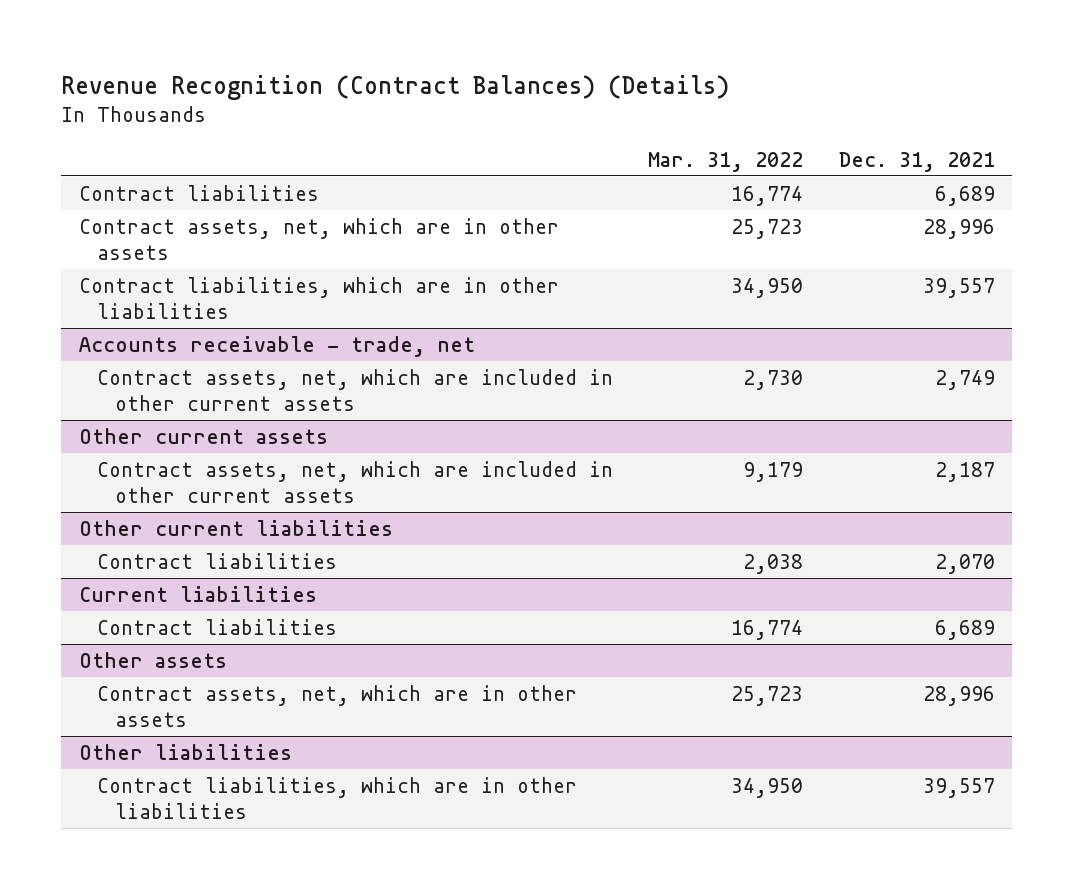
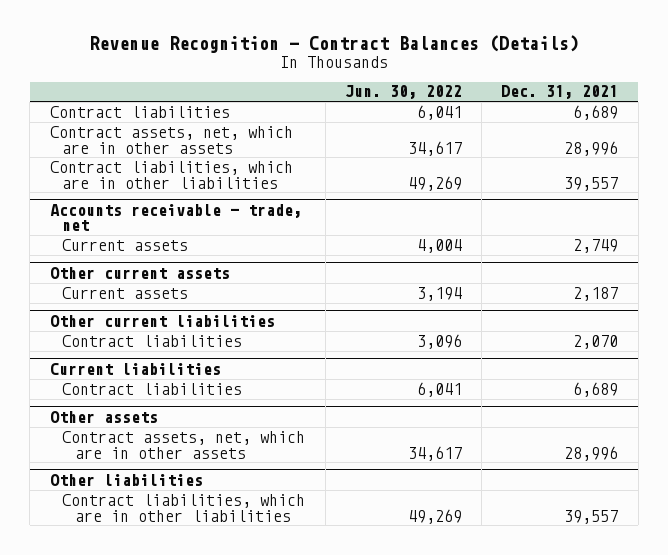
[61,74,730,100] Revenue Recognition (Contract Balances) (Details) -> [88,35,579,54] Revenue Recognition - Contract Balances (Details)
[648,151,804,172] Mar. 31, 2022 -> none
none -> [344,85,462,100] Jun. 30, 2022
[96,368,613,411] Contract assets, net, which are included in other current assets -> [62,238,189,251] Current assets
[96,460,613,503] Contract assets, net, which are included in other current assets -> [62,286,189,299] Current assets

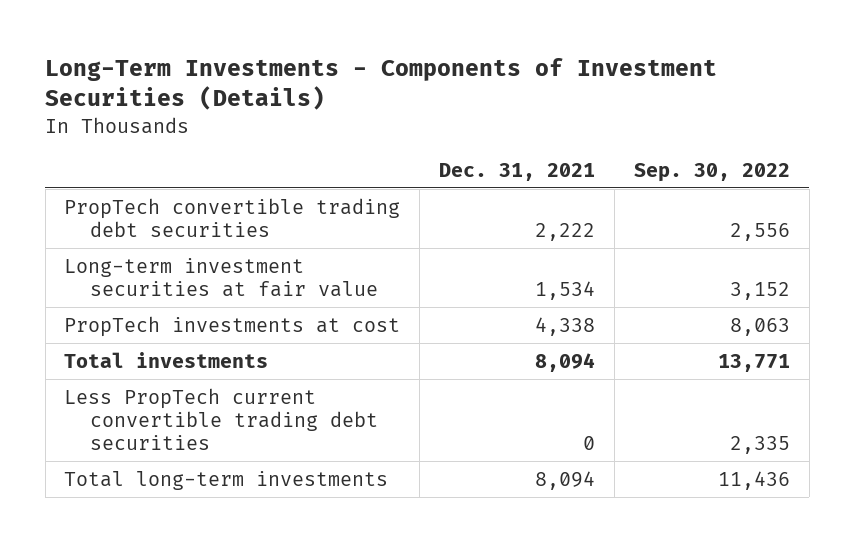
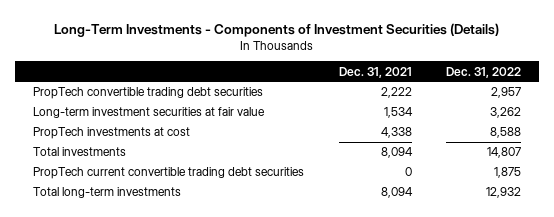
[633,162,790,182] Sep. 30, 2022 -> none
none -> [446,66,522,78] Dec. 31, 2022
[64,387,379,451] Less PropTech current convertible trading debt securities -> [32,167,304,180] PropTech current convertible trading debt securities

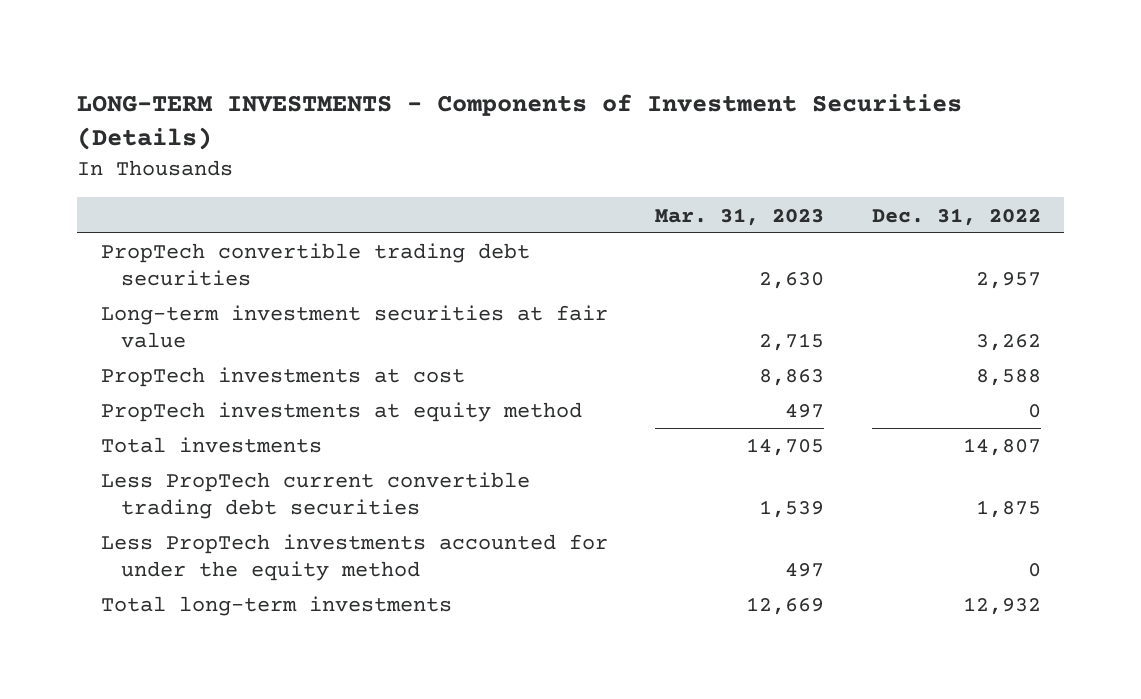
[54,22,500,37] Long-Term Investments - Components of Investment Securities (Details) -> [76,94,962,151] LONG-TERM INVESTMENTS - Components of Investment Securities (Details)
[338,66,412,78] Dec. 31, 2021 -> none
none -> [655,207,825,226] Mar. 31, 2023
none -> [100,402,582,423] PropTech investments at equity method
[32,167,304,180] PropTech current convertible trading debt securities -> [100,472,530,519] Less PropTech current convertible trading debt securities
none -> [100,534,608,581] Less PropTech investments accounted for under the equity method

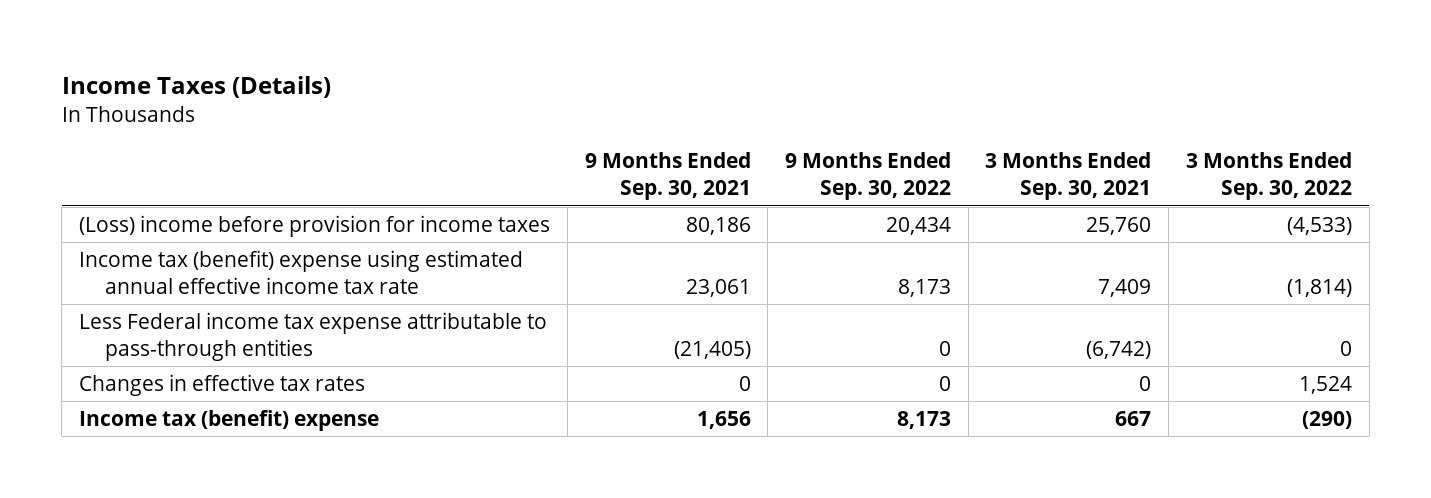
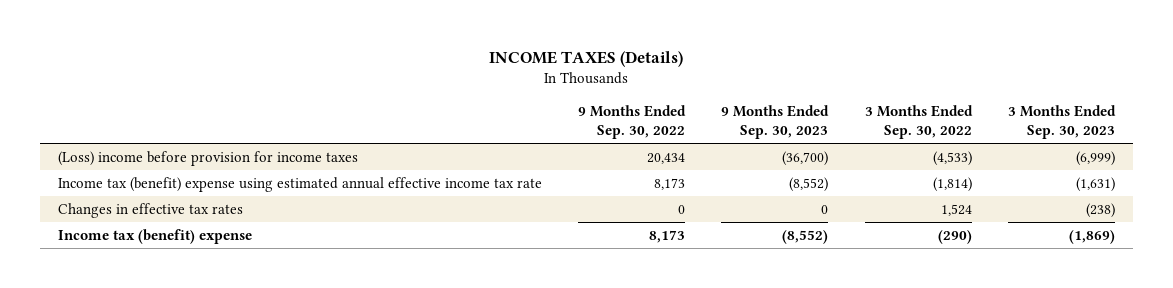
[61,76,331,99] Income Taxes (Details) -> [489,50,684,67] INCOME TAXES (Details)
[584,152,751,201] 9 Months Ended Sep. 30, 2021 -> none
[985,152,1152,201] 3 Months Ended Sep. 30, 2021 -> none
none -> [721,104,830,140] 9 Months Ended Sep. 30, 2023
none -> [1008,104,1117,140] 3 Months Ended Sep. 30, 2023
[79,312,548,361] Less Federal income tax expense attributable to pass-through entities -> none

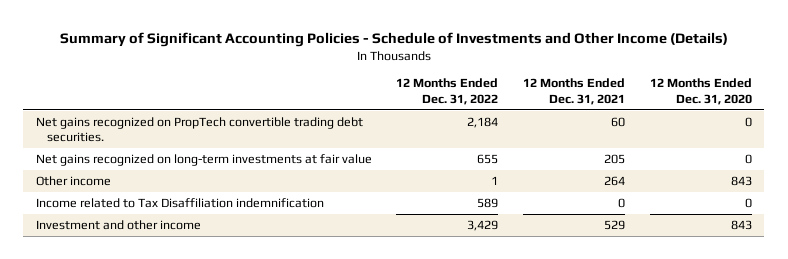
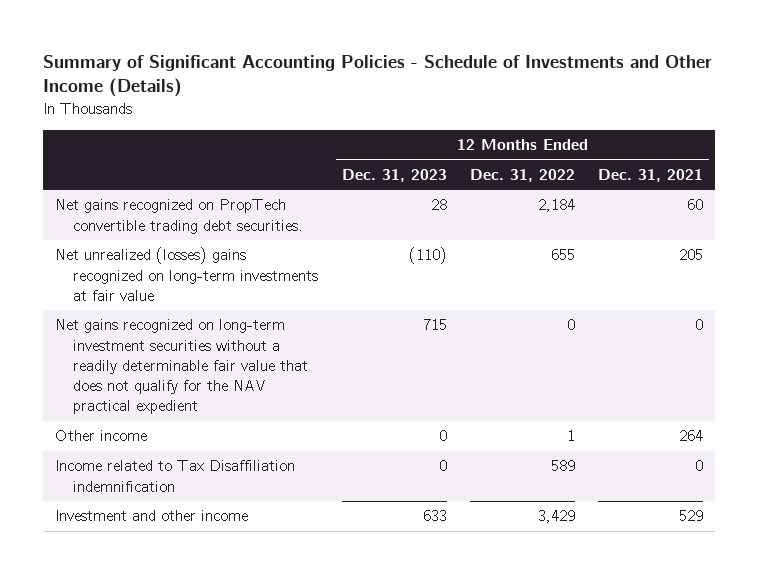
[649,78,752,105] 12 Months Ended Dec. 31, 2020 -> none
none -> [341,168,447,182] Dec. 31, 2023
[35,153,372,166] Net gains recognized on long-term investments at fair value -> [54,247,319,301] Net unrealized (losses) gains recognized on long-term investments at fair value
none -> [54,319,309,415] Net gains recognized on long-term investment securities without a readily determinable fair value that does not qualify for the NAV practical expedient

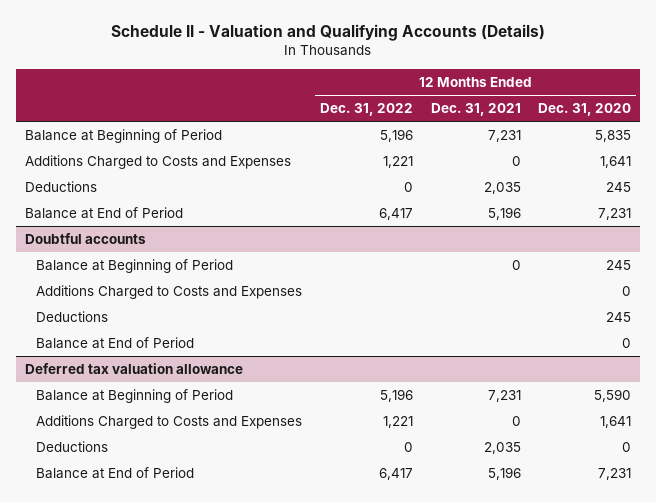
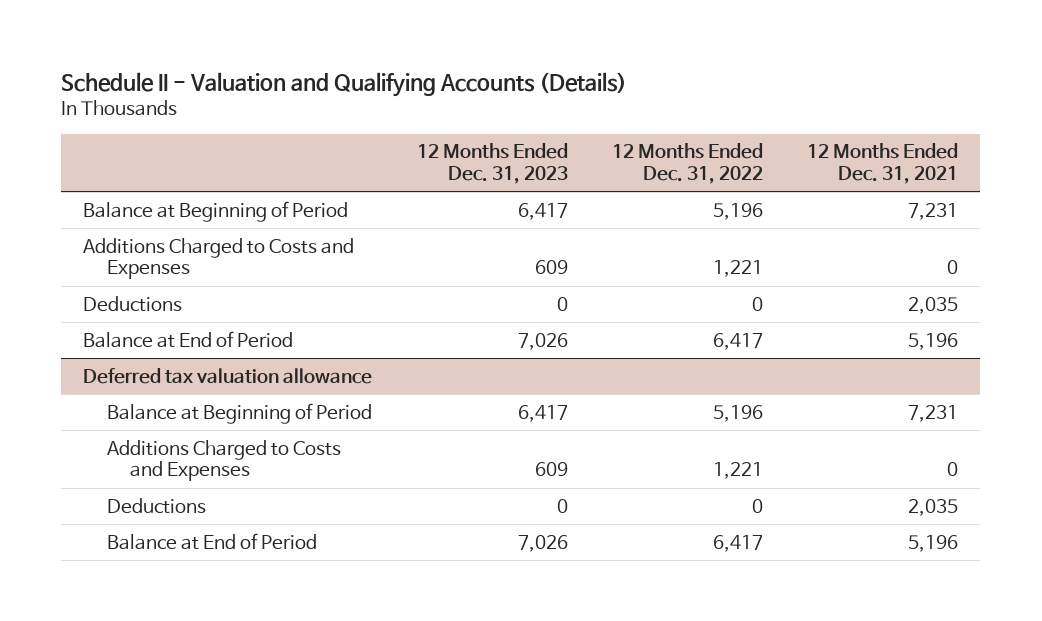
[538,103,632,117] Dec. 31, 2020 -> none
none -> [416,143,568,185] 12 Months Ended Dec. 31, 2023
[24,233,146,245] Doubtful accounts -> none
[36,259,234,274] Balance at Beginning of Period -> none
[36,285,303,300] Additions Charged to Costs and Expenses -> none
[36,311,109,323] Deductions -> none
[36,337,195,350] Balance at End of Period -> none

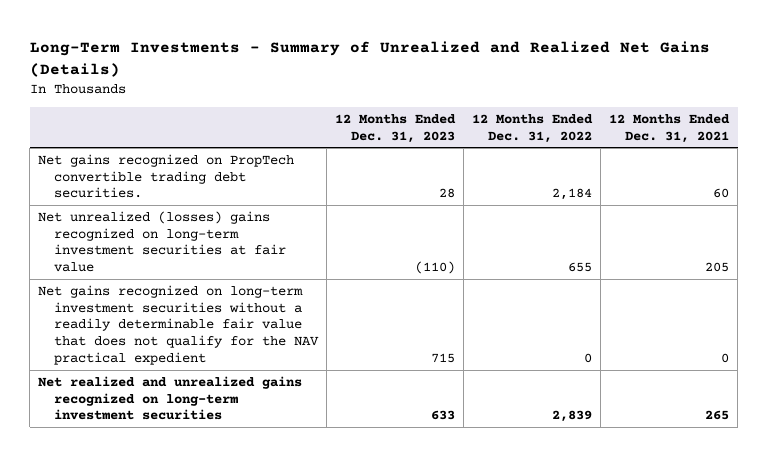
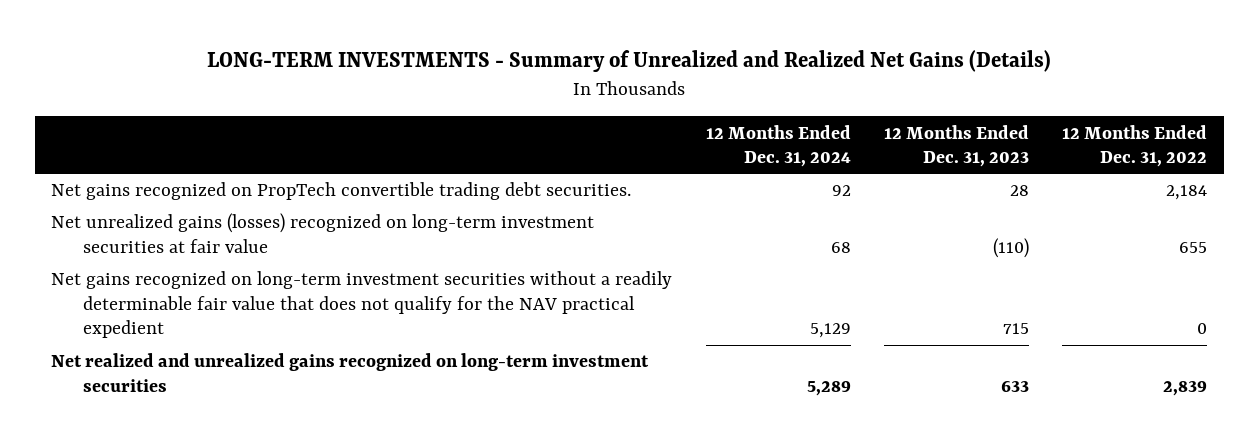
[29,40,710,77] Long-Term Investments - Summary of Unrealized and Realized Net Gains (Details) -> [207,50,1052,73] LONG-TERM INVESTMENTS - Summary of Unrealized and Realized Net Gains (Details)
[609,113,731,143] 12 Months Ended Dec. 31, 2021 -> none
none -> [705,124,851,168] 12 Months Ended Dec. 31, 2024
[38,211,286,273] Net unrealized (losses) gains recognized on long-term investment securities at fair value -> [51,213,595,253] Net unrealized gains (losses) recognized on long-term investment securities at fair value

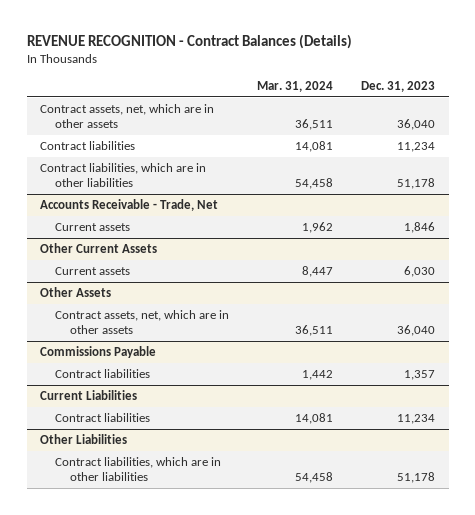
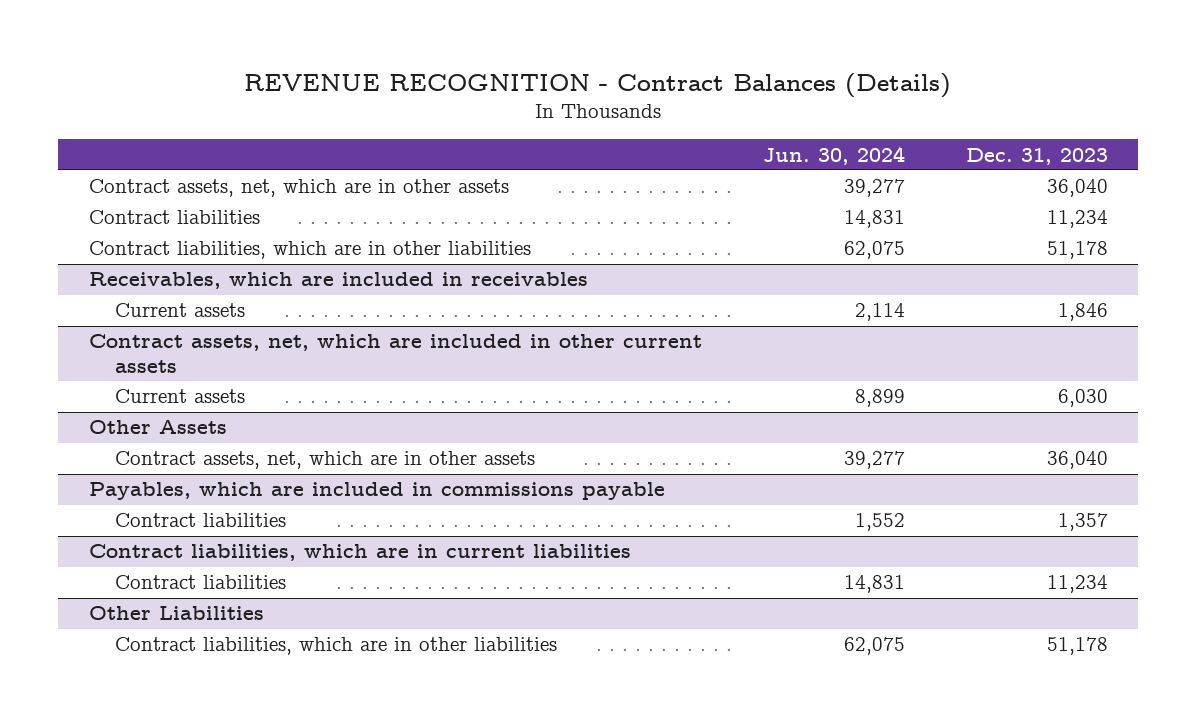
[256,80,333,92] Mar. 31, 2024 -> none
none -> [762,145,905,165] Jun. 30, 2024
[40,198,219,211] Accounts Receivable - Trade, Net -> [88,272,588,290] Receivables, which are included in receivables
[40,242,158,253] Other Current Assets -> [88,334,702,374] Contract assets, net, which are included in other current assets
[40,345,157,358] Commissions Payable -> [88,482,665,501] Payables, which are included in commissions payable
[40,389,138,400] Current Liabilities -> [88,544,631,562] Contract liabilities, which are in current liabilities

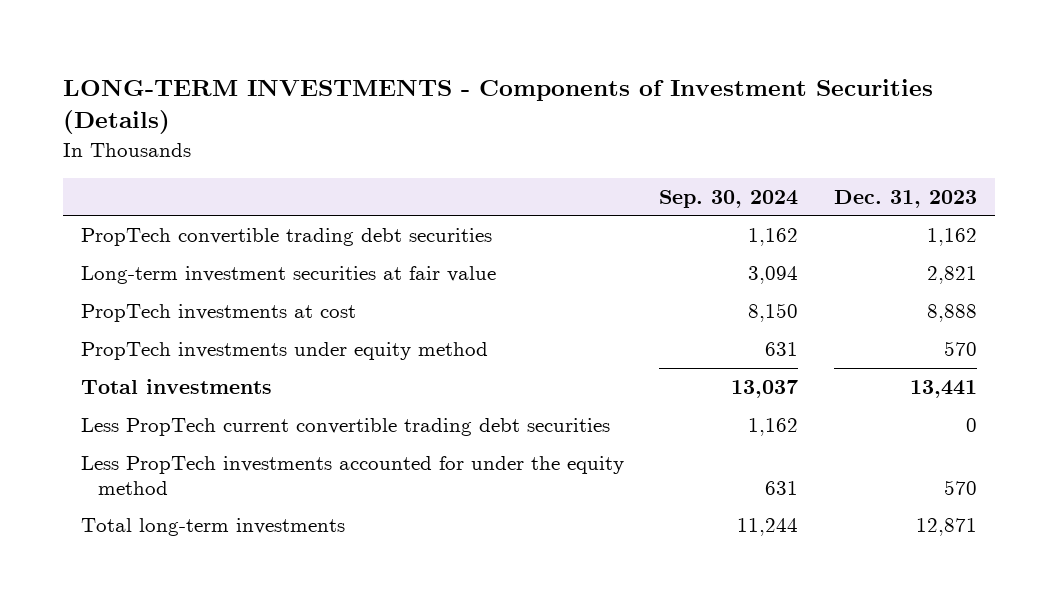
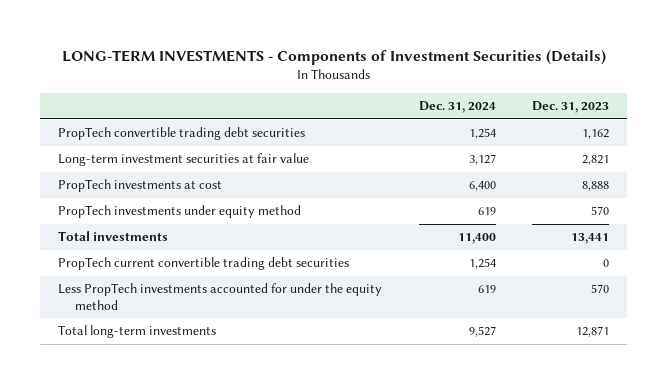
[659,189,799,208] Sep. 30, 2024 -> none
none -> [418,101,496,114] Dec. 31, 2024
[80,418,610,437] Less PropTech current convertible trading debt securities -> [58,257,350,271] PropTech current convertible trading debt securities

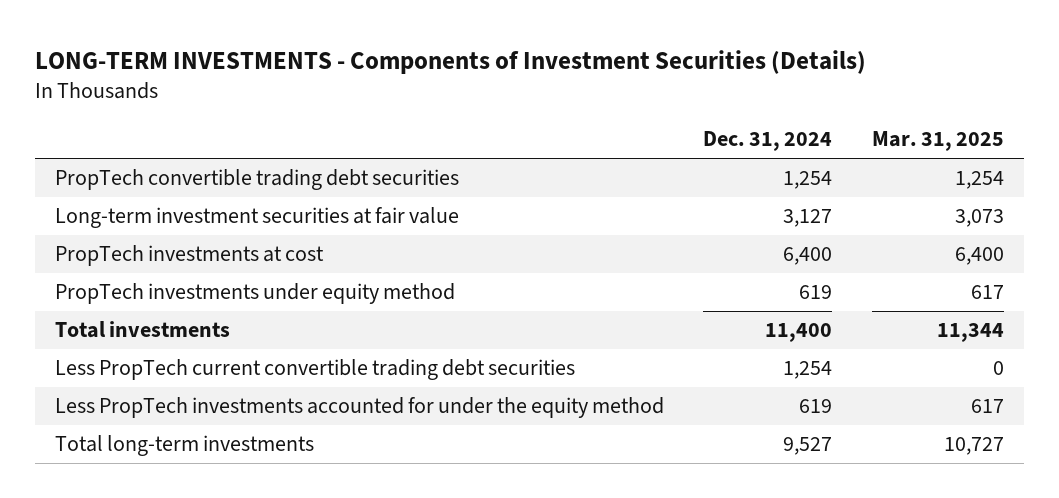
[532,101,610,114] Dec. 31, 2023 -> none
none -> [872,131,1005,152] Mar. 31, 2025
[58,257,350,271] PropTech current convertible trading debt securities -> [54,359,575,381] Less PropTech current convertible trading debt securities

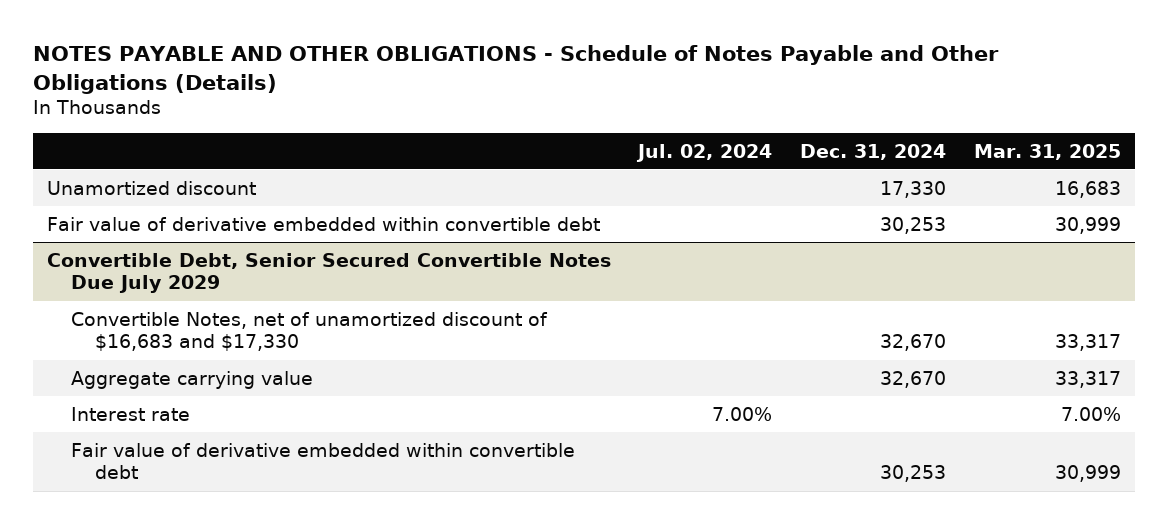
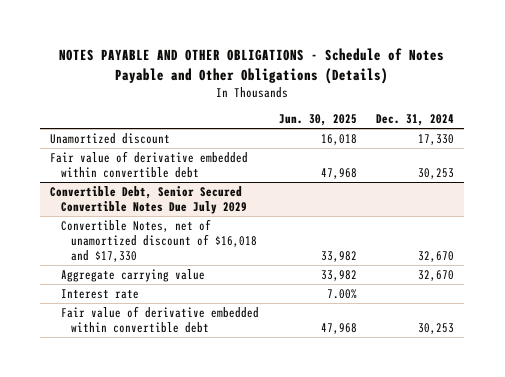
[636,143,773,162] Jul. 02, 2024 -> none
[973,143,1121,160] Mar. 31, 2025 -> none
none -> [278,114,357,127] Jun. 30, 2025
[70,311,548,352] Convertible Notes, net of unamortized discount of $16,683 and $17,330 -> [60,218,257,262] Convertible Notes, net of unamortized discount of $16,018 and $17,330

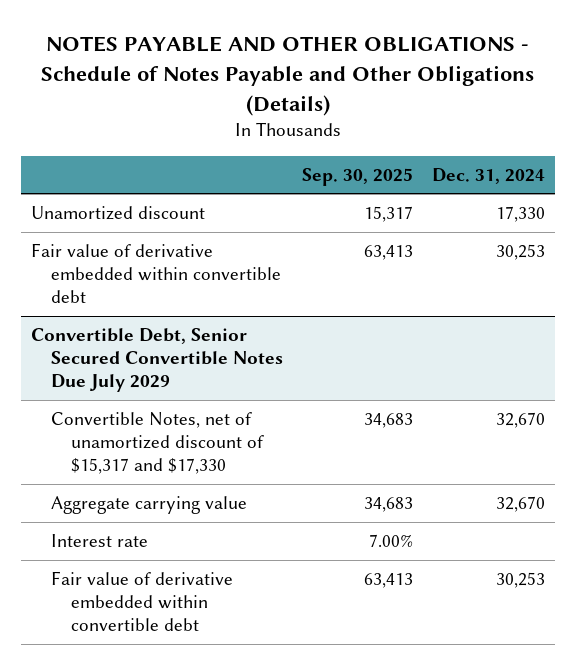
[278,114,357,127] Jun. 30, 2025 -> none
none -> [302,167,414,186] Sep. 30, 2025
[60,218,257,262] Convertible Notes, net of unamortized discount of $16,018 and $17,330 -> [50,412,265,475] Convertible Notes, net of unamortized discount of $15,317 and $17,330

